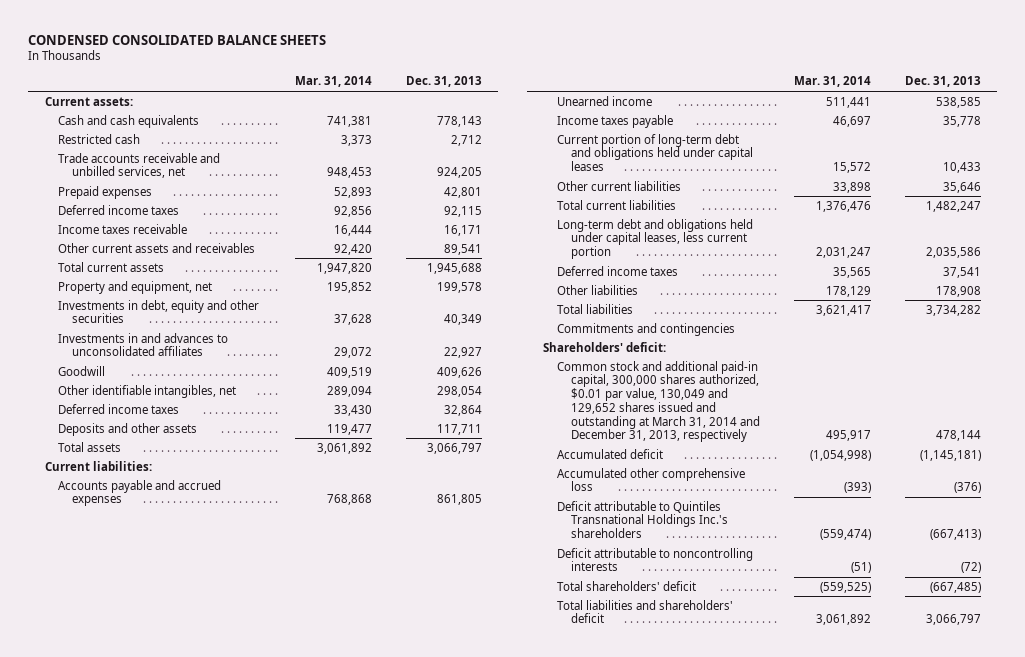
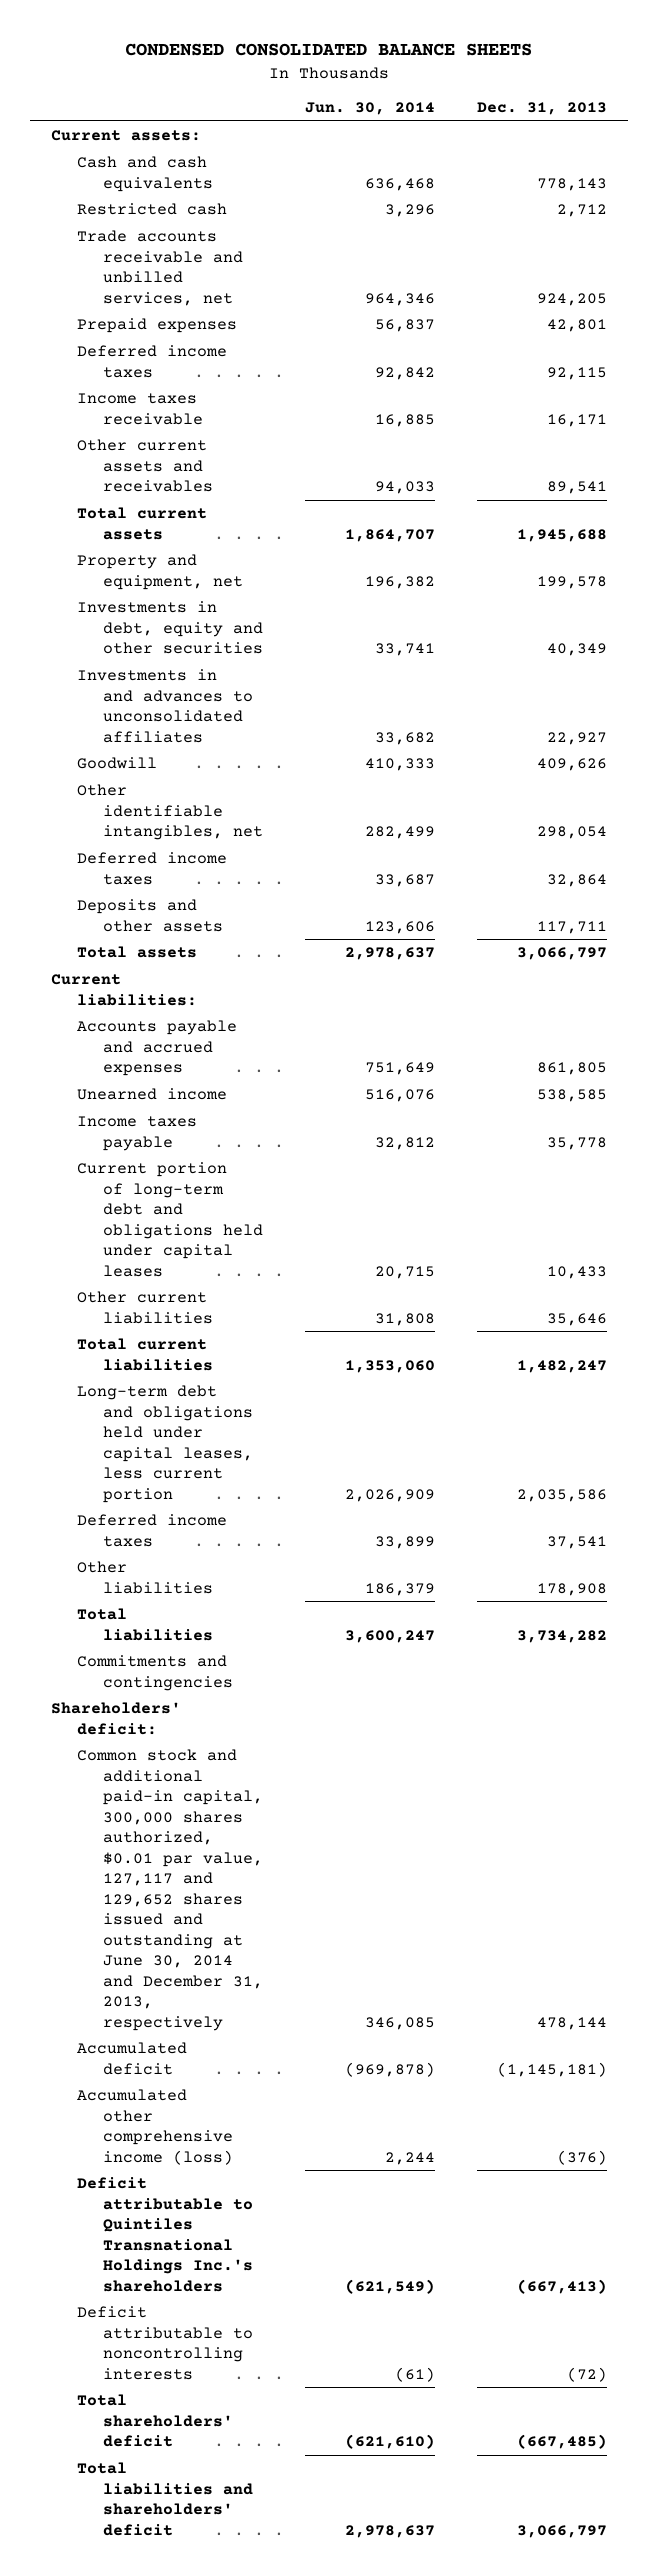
[294,76,372,88] Mar. 31, 2014 -> none
none -> [304,101,435,115] Jun. 30, 2014
[557,360,761,443] Common stock and additional paid-in capital, 300,000 shares authorized, $0.01 par value, 130,049 and 129,652 shares issued and outstanding at March 31, 2014 and December 31, 2013, respectively -> [76,1749,264,2031] Common stock and additional paid-in capital, 300,000 shares authorized, $0.01 par value, 127,117 and 129,652 shares issued and outstanding at June 30, 2014 and December 31, 2013, respectively
[557,467,746,492] Accumulated other comprehensive loss -> [76,2089,234,2165] Accumulated other comprehensive income (loss)

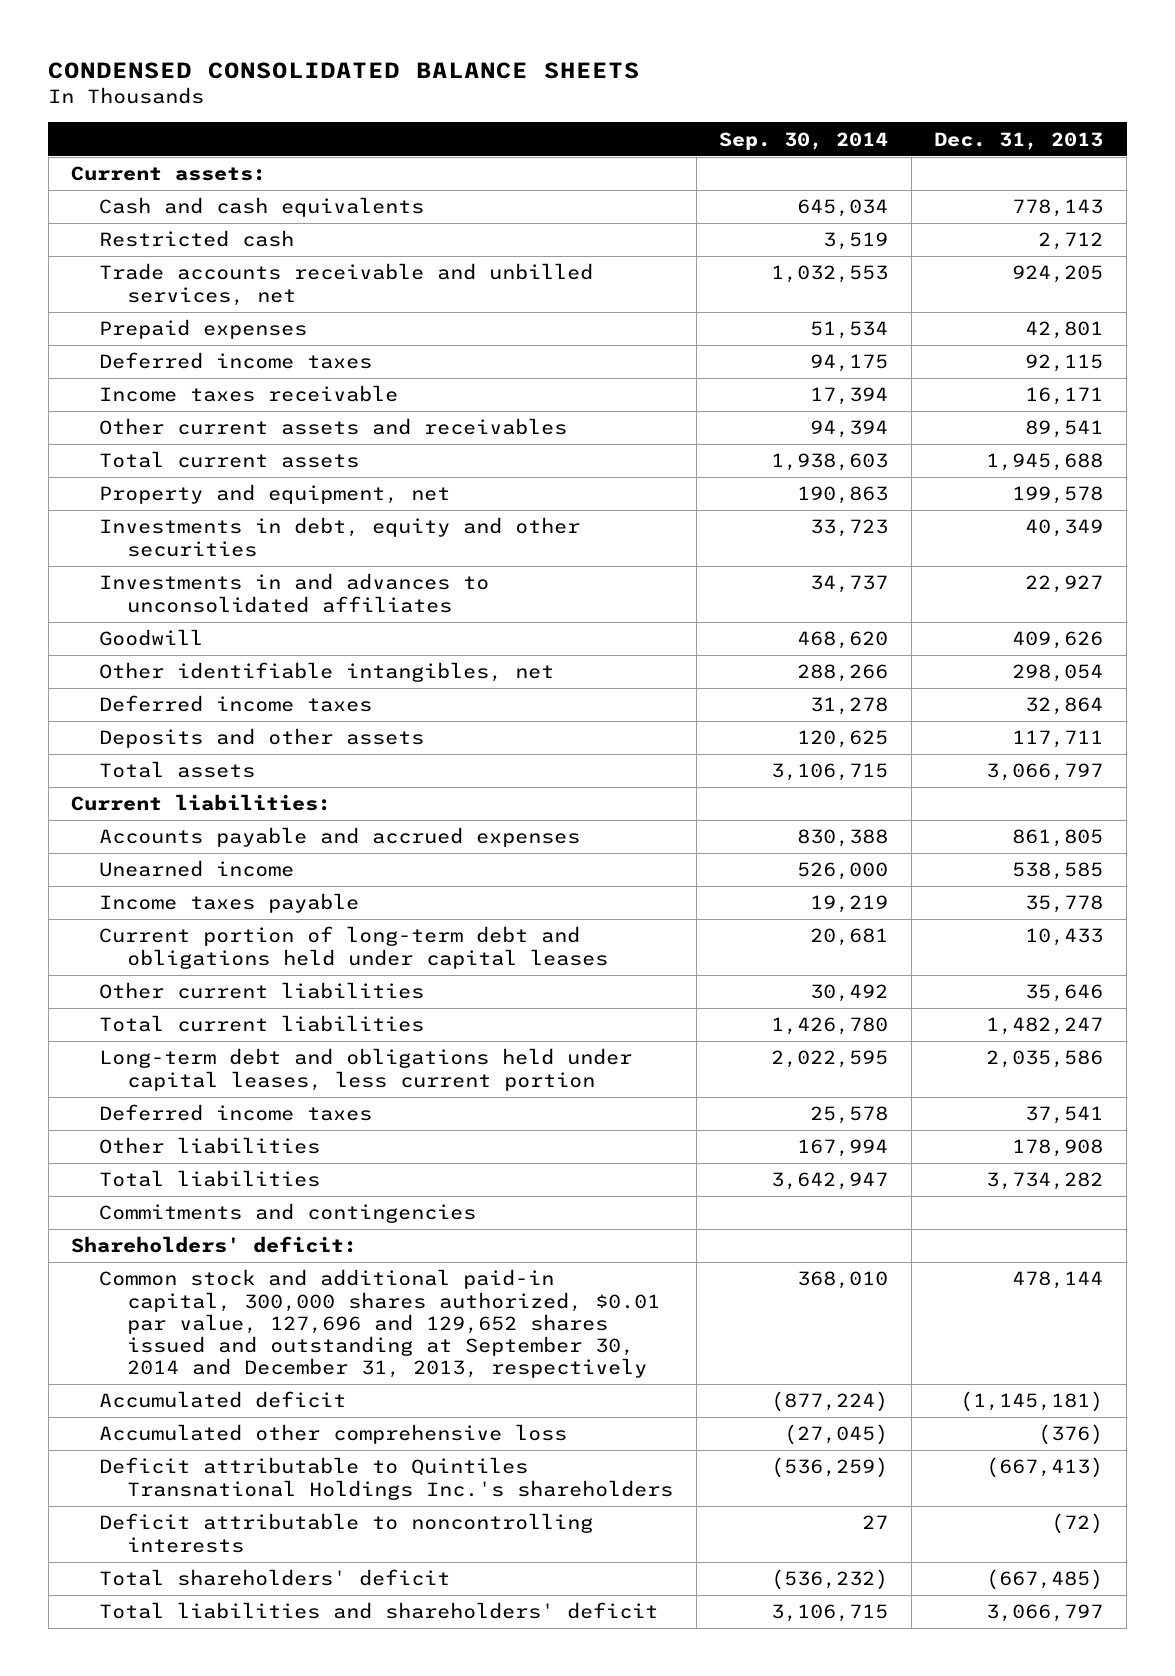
[304,101,435,115] Jun. 30, 2014 -> none
none -> [719,131,889,150] Sep. 30, 2014
[76,1749,264,2031] Common stock and additional paid-in capital, 300,000 shares authorized, $0.01 par value, 127,117 and 129,652 shares issued and outstanding at June 30, 2014 and December 31, 2013, respectively -> [99,1269,660,1379] Common stock and additional paid-in capital, 300,000 shares authorized, $0.01 par value, 127,696 and 129,652 shares issued and outstanding at September 30, 2014 and December 31, 2013, respectively
[76,2089,234,2165] Accumulated other comprehensive income (loss) -> [99,1424,568,1445] Accumulated other comprehensive loss

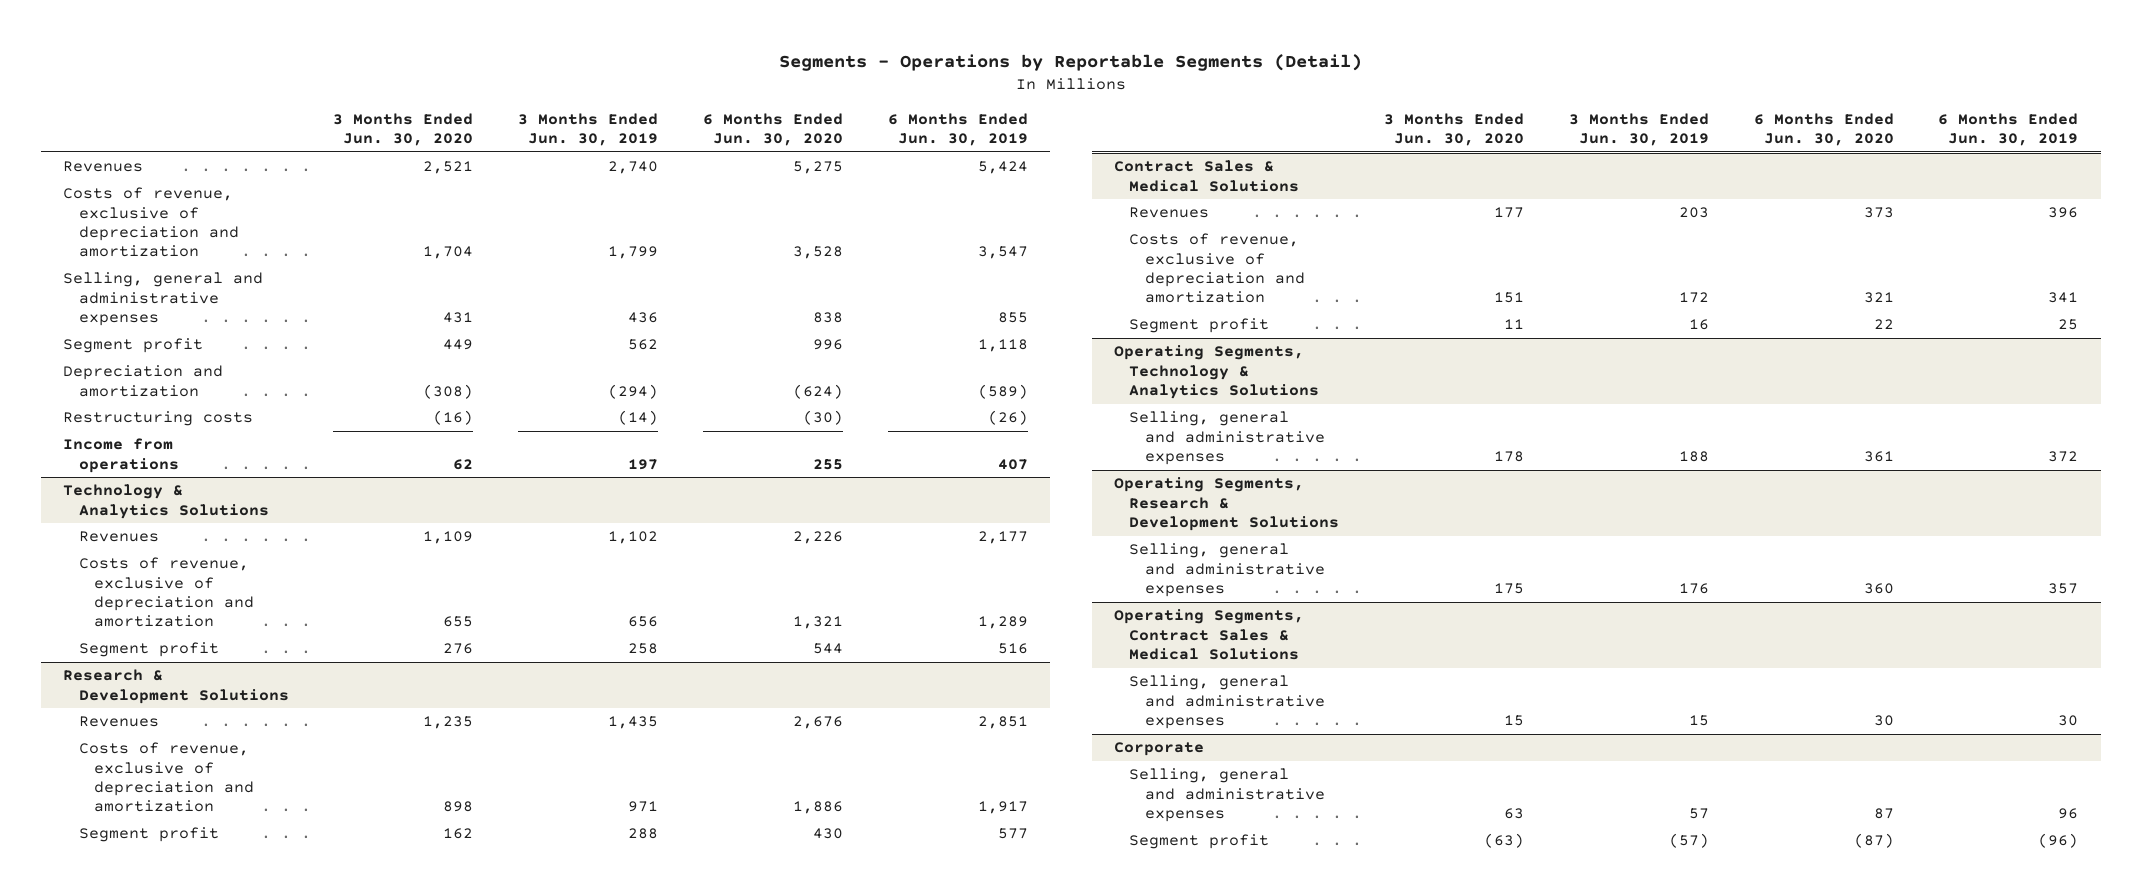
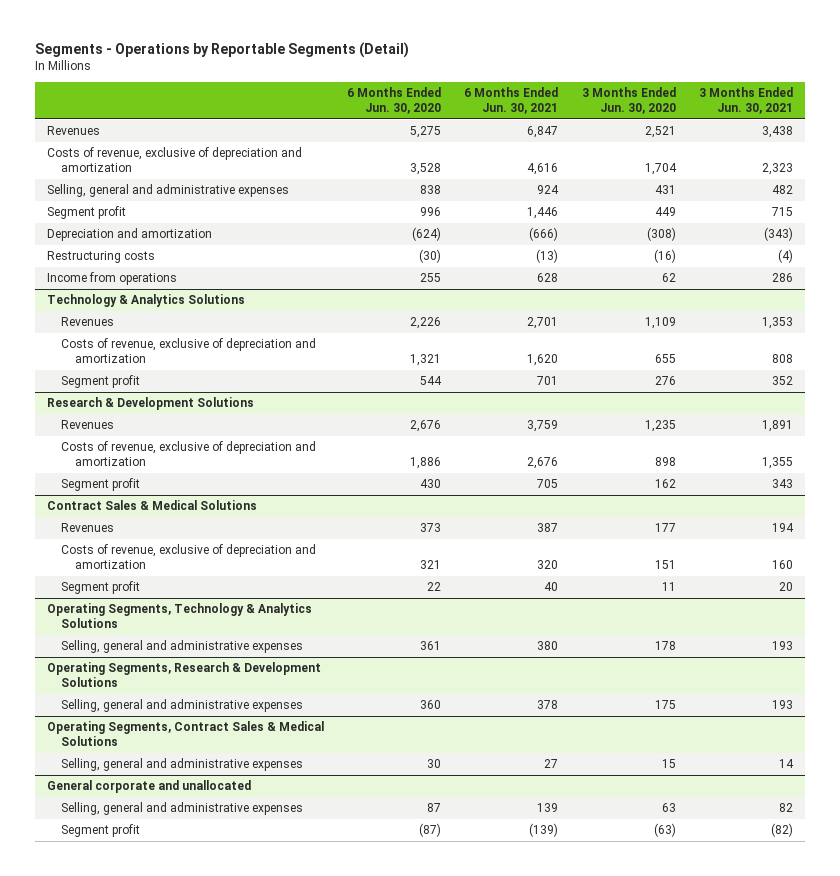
[518,112,659,147] 3 Months Ended Jun. 30, 2019 -> none
[887,112,1028,147] 6 Months Ended Jun. 30, 2019 -> none
none -> [464,87,559,114] 6 Months Ended Jun. 30, 2021
none -> [699,87,794,114] 3 Months Ended Jun. 30, 2021
[1113,742,1204,757] Corporate -> [46,780,251,794] General corporate and unallocated

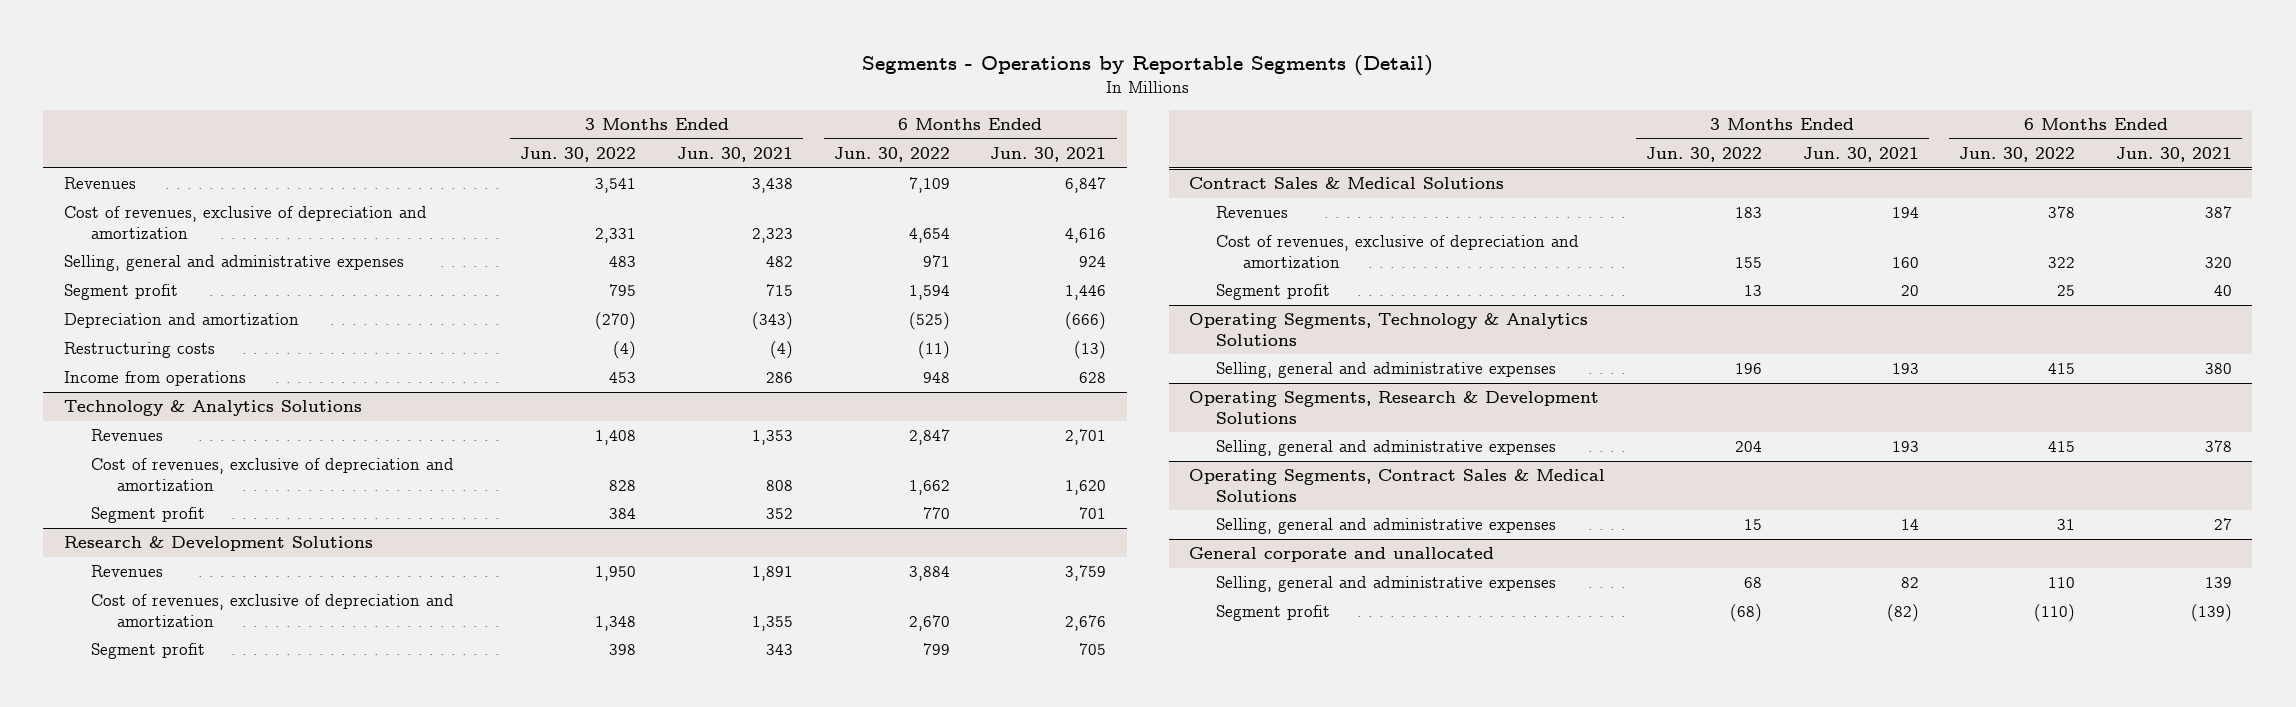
[346,87,441,114] 6 Months Ended Jun. 30, 2020 -> none
[581,87,676,114] 3 Months Ended Jun. 30, 2020 -> none
none -> [520,147,637,163] Jun. 30, 2022
none -> [833,147,950,163] Jun. 30, 2022
[46,147,302,173] Costs of revenue, exclusive of depreciation and amortization -> [63,206,427,239] Cost of revenues, exclusive of depreciation and amortization
[60,338,316,364] Costs of revenue, exclusive of depreciation and amortization -> [90,458,454,491] Cost of revenues, exclusive of depreciation and amortization
[60,441,316,467] Costs of revenue, exclusive of depreciation and amortization -> [90,594,454,627] Cost of revenues, exclusive of depreciation and amortization
[60,544,316,570] Costs of revenue, exclusive of depreciation and amortization -> [1216,235,1580,268] Cost of revenues, exclusive of depreciation and amortization

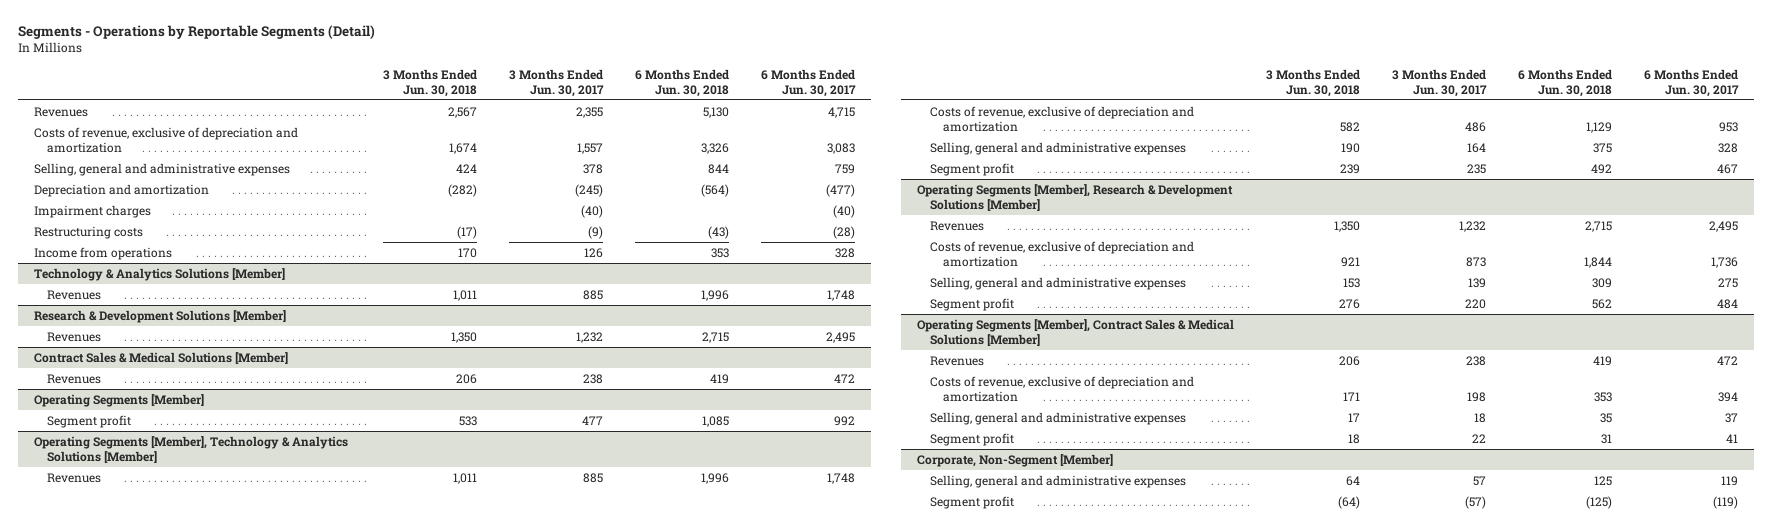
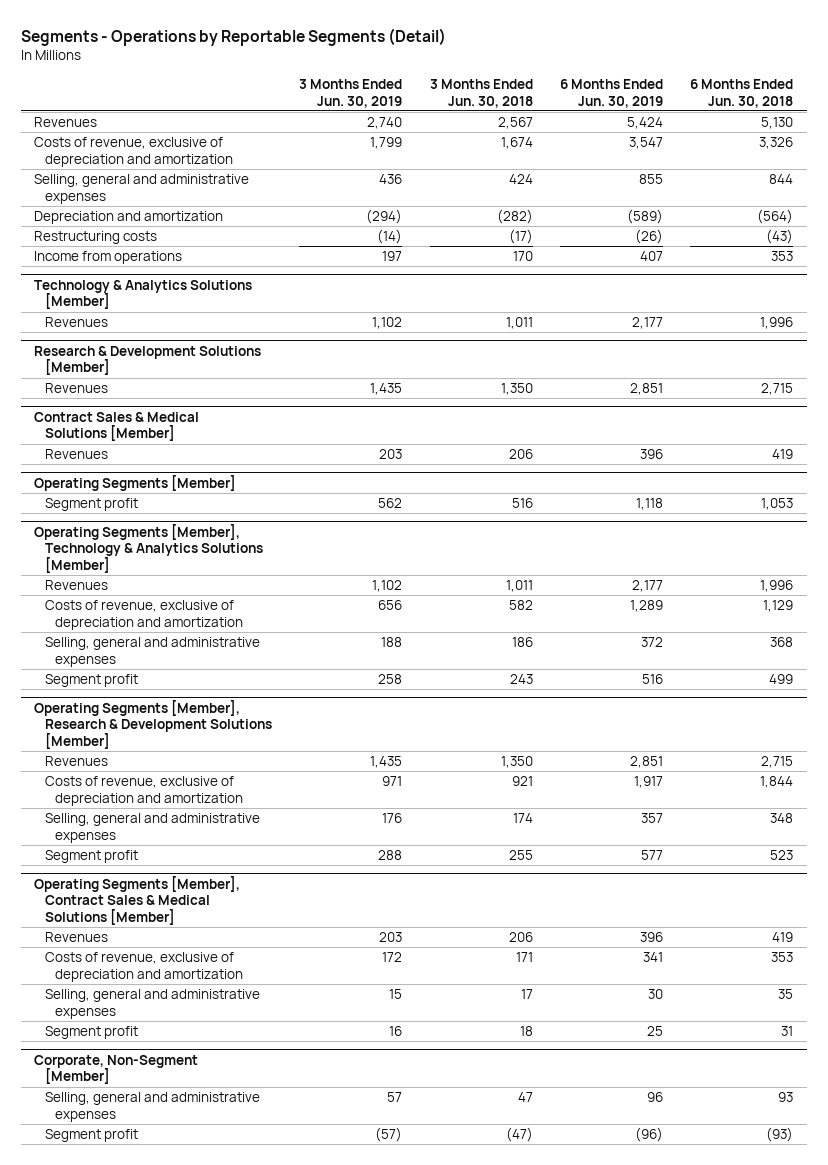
[509,68,605,97] 3 Months Ended Jun. 30, 2017 -> none
[761,68,857,97] 6 Months Ended Jun. 30, 2017 -> none
none -> [299,78,403,108] 3 Months Ended Jun. 30, 2019
none -> [560,78,664,108] 6 Months Ended Jun. 30, 2019
[34,204,152,218] Impairment charges -> none
[459,415,478,426] 533 -> [511,498,533,509] 516
[702,415,730,427] 1,085 -> [761,498,794,511] 1,053
[1341,142,1361,153] 190 -> [511,637,533,648] 186
[1593,142,1613,153] 375 -> [770,637,794,648] 368
[1340,163,1361,174] 239 -> [509,674,533,685] 243
[1591,163,1613,174] 492 -> [769,674,794,685] 499
[1343,277,1361,288] 153 -> [512,813,533,824] 174
[1592,277,1613,288] 309 -> [770,813,794,824] 348
[1339,298,1361,309] 276 -> [508,850,533,861] 255
[1592,298,1613,309] 562 -> [770,850,794,861] 523
[1346,475,1361,486] 64 -> [517,1092,533,1103] 47
[1594,475,1613,486] 125 -> [778,1092,794,1103] 93
[1338,495,1361,509] (64) -> [505,1127,533,1143] (47)
[1586,495,1613,509] (125) -> [766,1127,794,1143] (93)

